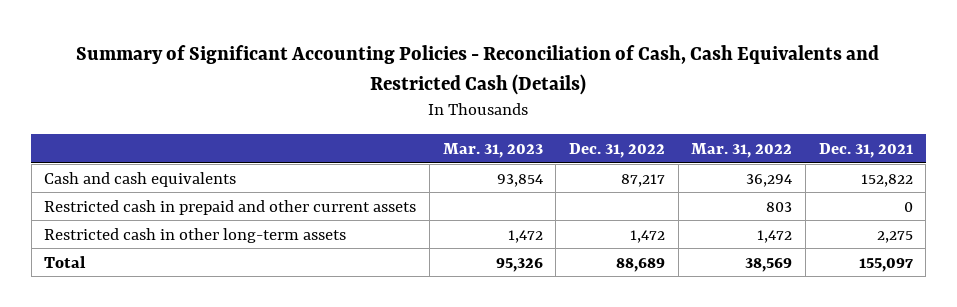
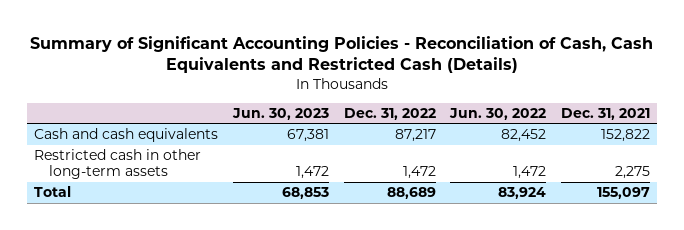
[442,142,543,158] Mar. 31, 2023 -> none
[691,142,793,158] Mar. 31, 2022 -> none
none -> [231,107,329,120] Jun. 30, 2023
none -> [449,107,547,120] Jun. 30, 2022
[44,199,417,215] Restricted cash in prepaid and other current assets -> none

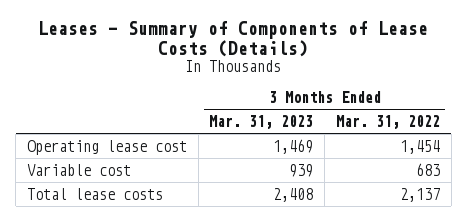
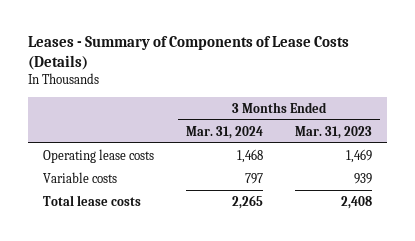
[335,115,440,130] Mar. 31, 2022 -> none
none -> [186,125,264,139] Mar. 31, 2024
[26,139,187,155] Operating lease cost -> [43,148,155,163] Operating lease costs
[26,163,131,176] Variable cost -> [43,171,118,183] Variable costs

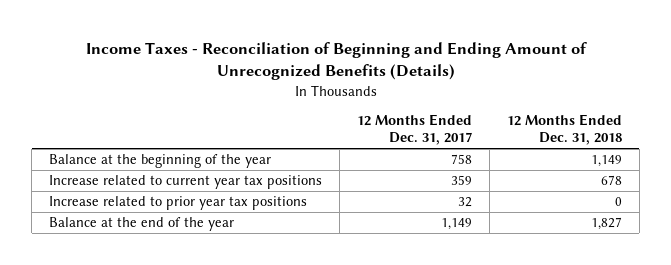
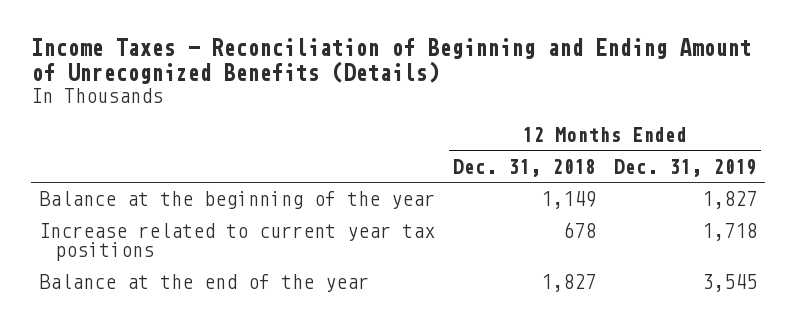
[357,114,473,146] 12 Months Ended Dec. 31, 2017 -> none
none -> [613,158,757,177] Dec. 31, 2019
[49,196,308,211] Increase related to prior year tax positions -> none

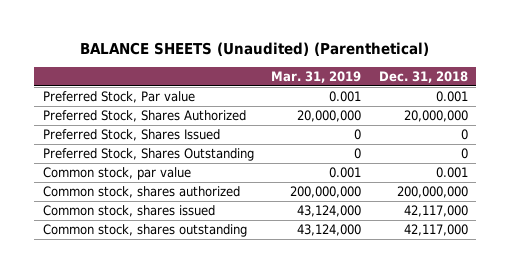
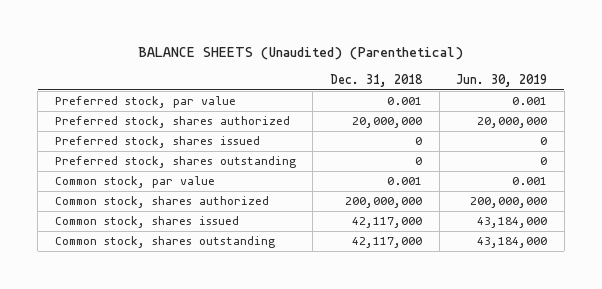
[271,70,362,83] Mar. 31, 2019 -> none
none -> [456,73,548,87] Jun. 30, 2019
[42,91,195,104] Preferred Stock, Par value -> [54,96,236,109] Preferred stock, par value
[42,110,246,123] Preferred Stock, Shares Authorized -> [54,116,290,129] Preferred stock, shares authorized
[42,129,220,142] Preferred Stock, Shares Issued -> [54,136,260,149] Preferred stock, shares issued
[42,148,254,162] Preferred Stock, Shares Outstanding -> [54,156,296,169] Preferred stock, shares outstanding

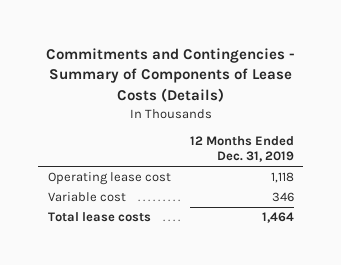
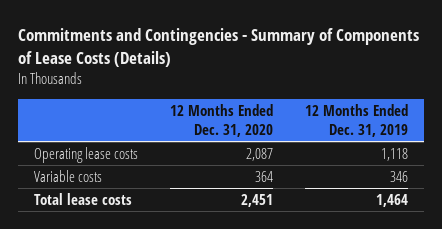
none -> [169,104,273,137] 12 Months Ended Dec. 31, 2020
[47,172,171,186] Operating lease cost -> [33,146,138,163] Operating lease costs
[47,192,126,203] Variable cost -> [33,169,102,182] Variable costs

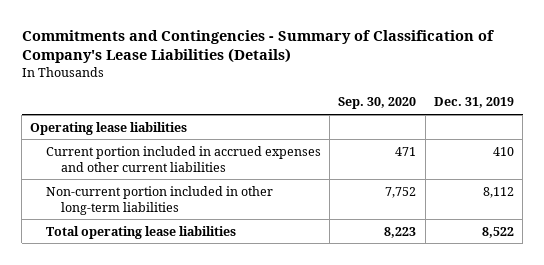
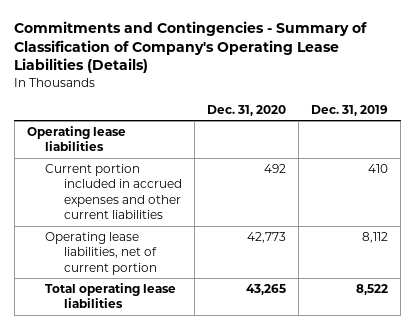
[21,29,494,64] Commitments and Contingencies - Summary of Classification of Company's Lease Liabilities (Details) -> [14,20,368,74] Commitments and Contingencies - Summary of Classification of Company's Operating Lease Liabilities (Details)
[338,97,417,110] Sep. 30, 2020 -> none
none -> [206,104,286,116] Dec. 31, 2020
[45,185,273,215] Non-current portion included in other long-term liabilities -> [45,231,157,275] Operating lease liabilities, net of current portion

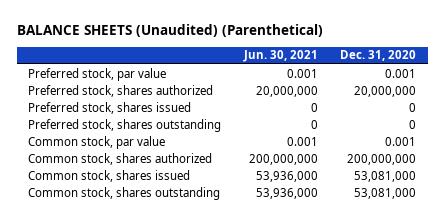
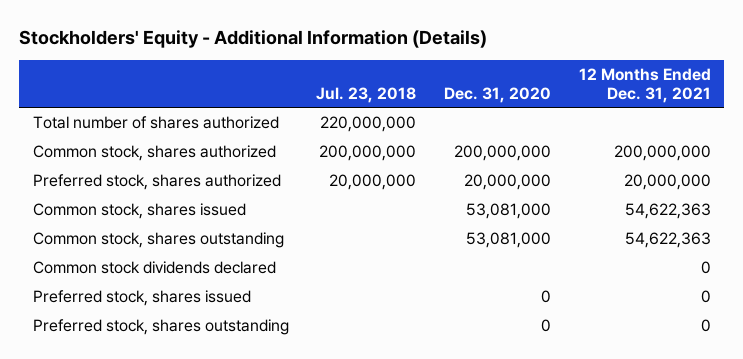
[17,23,324,37] BALANCE SHEETS (Unaudited) (Parenthetical) -> [18,29,487,48] Stockholders' Equity - Additional Information (Details)
[242,50,318,63] Jun. 30, 2021 -> none
none -> [316,86,417,103] Jul. 23, 2018
none -> [578,67,711,103] 12 Months Ended Dec. 31, 2021
[28,67,167,81] Preferred stock, par value -> none
[28,135,166,149] Common stock, par value -> none
none -> [32,116,279,130] Total number of shares authorized
[28,84,214,97] Preferred stock, shares authorized -> [32,174,281,191] Preferred stock, shares authorized
none -> [32,261,276,275] Common stock dividends declared
[28,101,192,114] Preferred stock, shares issued -> [32,290,251,307] Preferred stock, shares issued
[28,118,222,132] Preferred stock, shares outstanding -> [32,319,289,336] Preferred stock, shares outstanding

